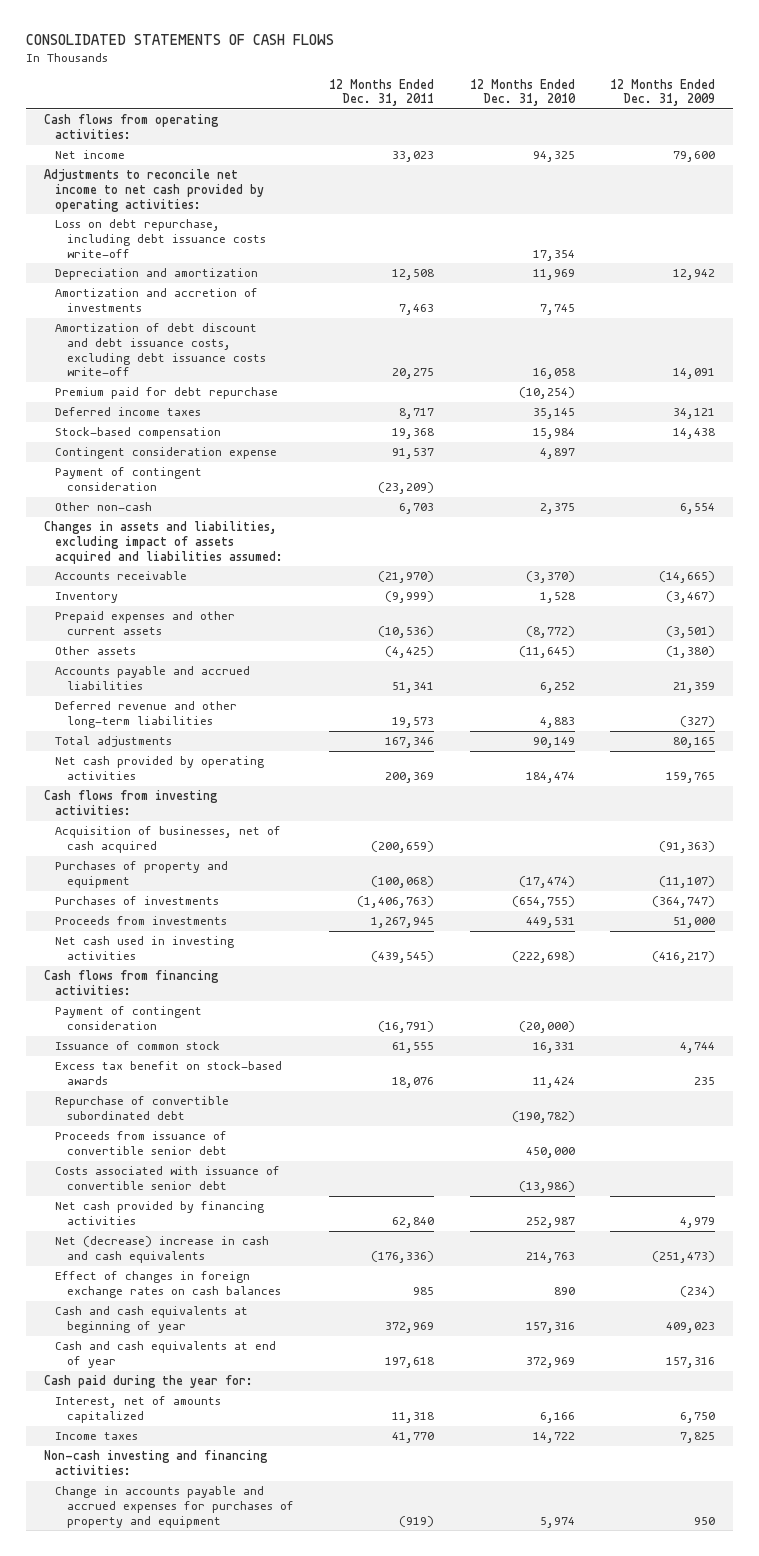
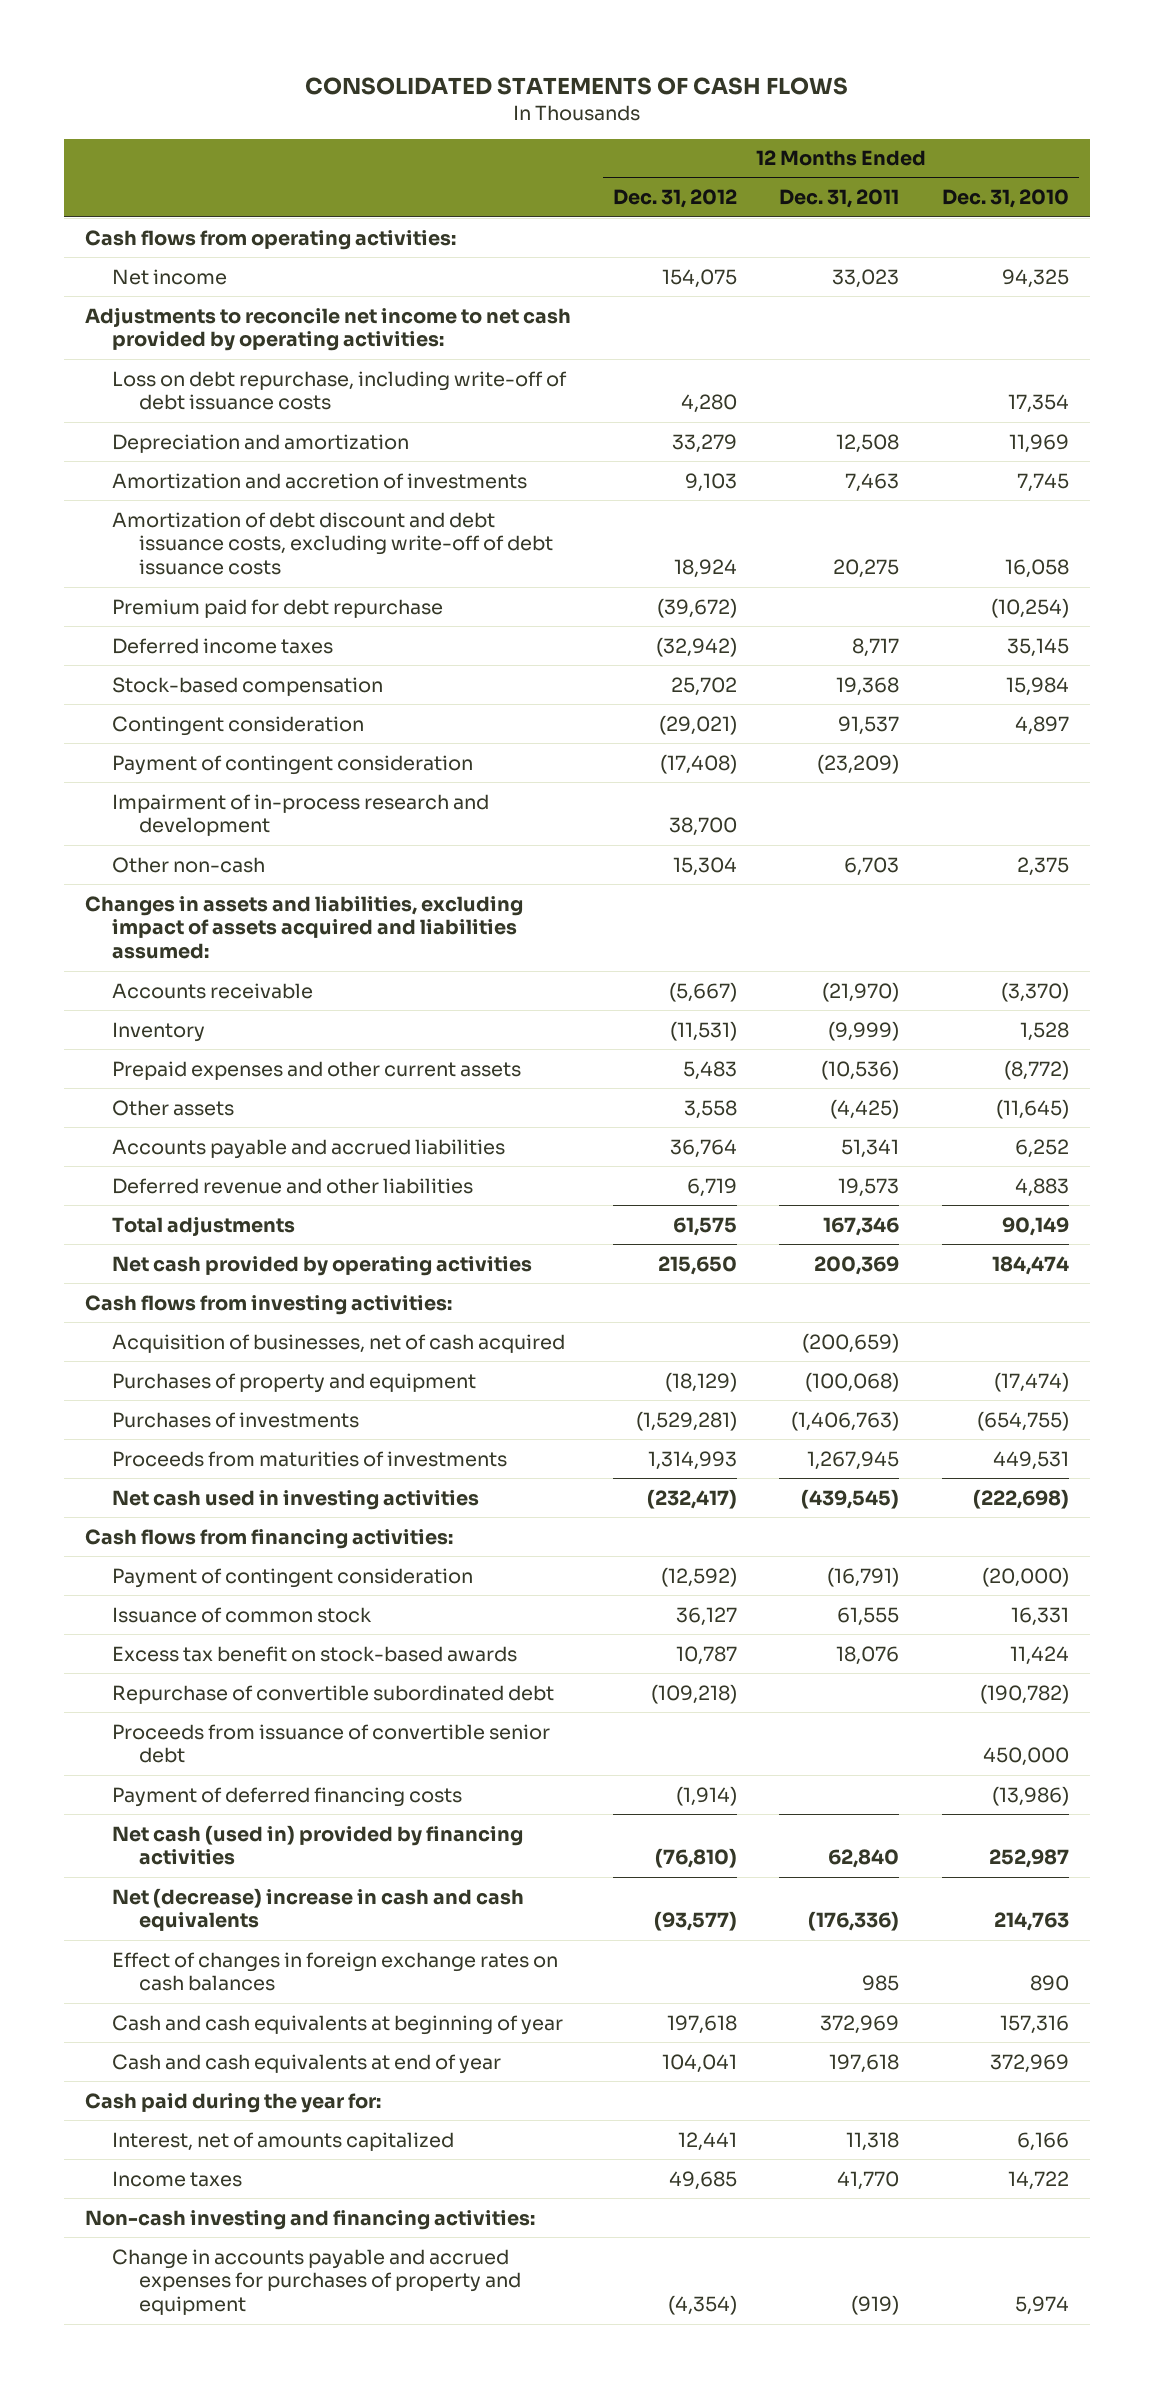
[610,78,716,107] 12 Months Ended Dec. 31, 2009 -> none
none -> [613,189,738,209] Dec. 31, 2012
[55,219,267,258] Loss on debt repurchase, including debt issuance costs write-off -> [112,370,568,411] Loss on debt repurchase, including write-off of debt issuance costs
[55,323,267,377] Amortization of debt discount and debt issuance costs, excluding debt issuance costs write-off -> [112,511,554,576] Amortization of debt discount and debt issuance costs, excluding write-off of debt issuance costs
[55,447,278,460] Contingent consideration expense -> [112,715,365,736] Contingent consideration
none -> [112,793,490,837] Impairment of in-process research and development
[55,701,238,728] Deferred revenue and other long-term liabilities -> [112,1177,474,1194] Deferred revenue and other liabilities
[55,916,228,926] Proceeds from investments -> [112,1450,508,1467] Proceeds from maturities of investments
[55,1166,281,1190] Costs associated with issuance of convertible senior debt -> [112,1786,463,1807] Payment of deferred financing costs
[55,1201,265,1225] Net cash provided by financing activities -> [112,1824,524,1866] Net cash (used in) provided by financing activities

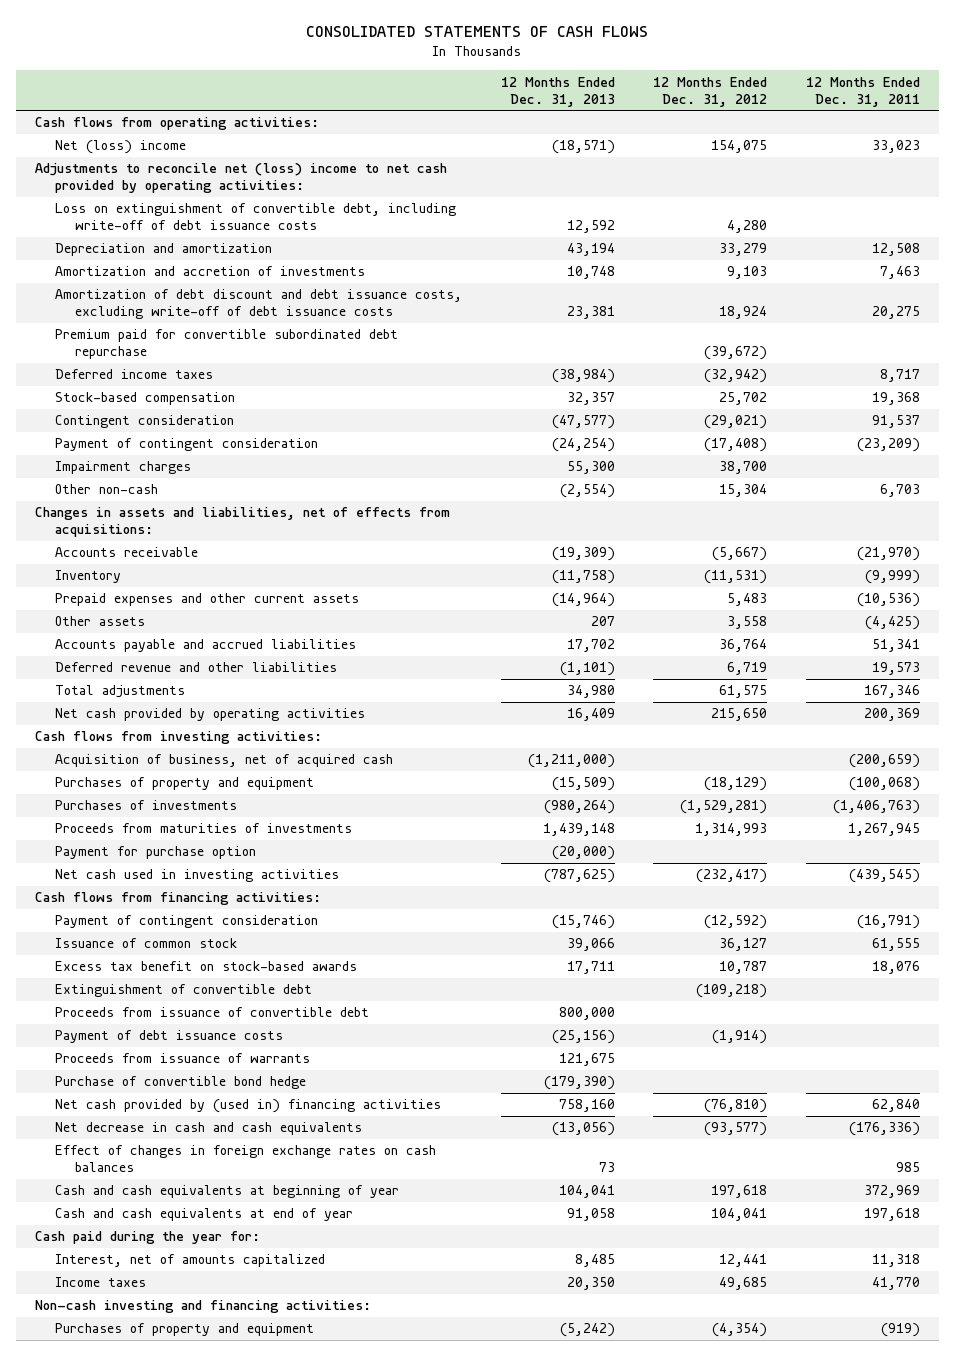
[941,189,1069,209] Dec. 31, 2010 -> none
none -> [500,76,615,107] 12 Months Ended Dec. 31, 2013
[112,268,228,285] Net income -> [55,140,187,155] Net (loss) income
[84,306,571,352] Adjustments to reconcile net income to net cash provided by operating activities: -> [34,163,447,194] Adjustments to reconcile net (loss) income to net cash provided by operating activities:
[112,370,568,411] Loss on debt repurchase, including write-off of debt issuance costs -> [55,203,457,231] Loss on extinguishment of convertible debt, including write-off of debt issuance costs
[112,598,444,618] Premium paid for debt repurchase -> [55,329,399,360] Premium paid for convertible subordinated debt repurchase
[112,793,490,837] Impairment of in-process research and development -> [55,461,192,475] Impairment charges
[84,895,523,960] Changes in assets and liabilities, excluding impact of assets acquired and liabilities assumed: -> [34,507,450,538] Changes in assets and liabilities, net of effects from acquisitions:
[112,1333,566,1353] Acquisition of businesses, net of cash acquired -> [55,754,394,768] Acquisition of business, net of acquired cash
none -> [55,846,257,860] Payment for purchase option
[112,1684,555,1704] Repurchase of convertible subordinated debt -> [55,984,313,998] Extinguishment of convertible debt
[112,1723,551,1764] Proceeds from issuance of convertible senior debt -> [55,1007,370,1018] Proceeds from issuance of convertible debt
[112,1786,463,1807] Payment of deferred financing costs -> [55,1030,284,1044] Payment of debt issuance costs
none -> [55,1053,311,1064] Proceeds from issuance of warrants
none -> [55,1076,307,1090] Purchase of convertible bond hedge
[112,1824,524,1866] Net cash (used in) provided by financing activities -> [55,1099,442,1114] Net cash provided by (used in) financing activities
[112,1887,525,1932] Net (decrease) increase in cash and cash equivalents -> [55,1122,363,1136] Net decrease in cash and cash equivalents
[112,2248,522,2316] Change in accounts payable and accrued expenses for purchases of property and equipment -> [55,1323,315,1337] Purchases of property and equipment

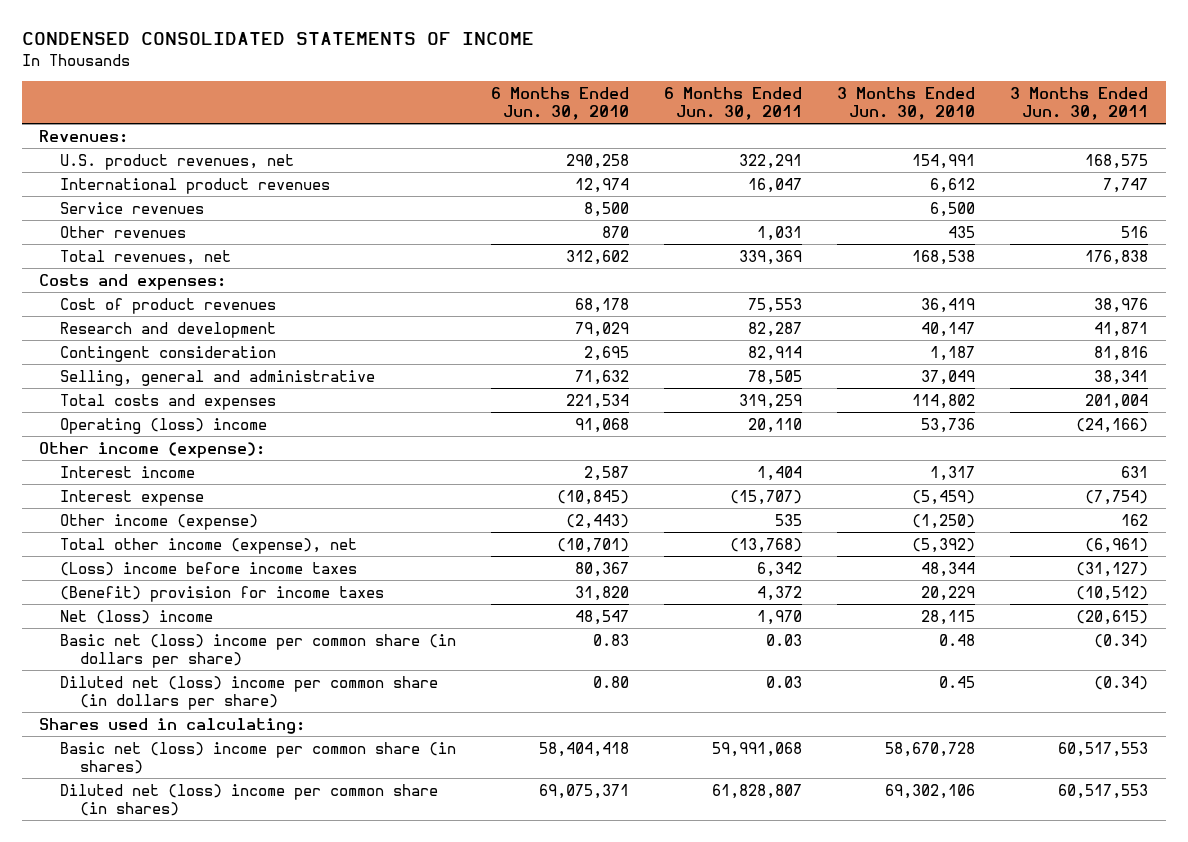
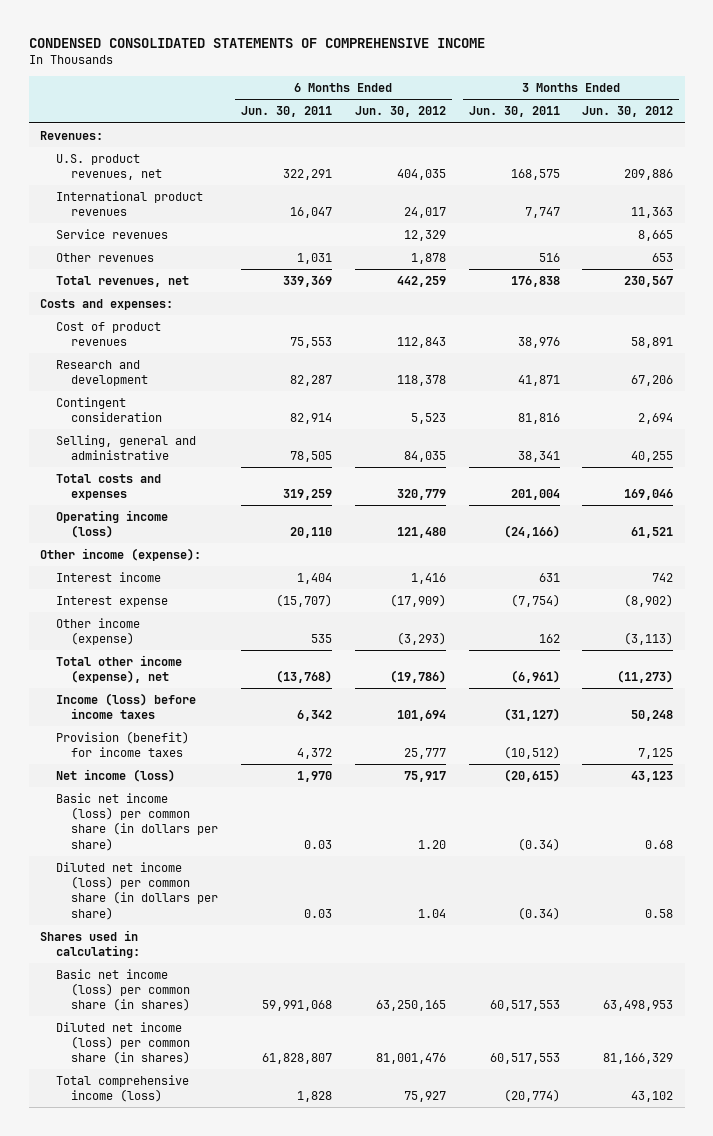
[21,32,534,46] CONDENSED CONSOLIDATED STATEMENTS OF INCOME -> [28,37,485,48] CONDENSED CONSOLIDATED STATEMENTS OF COMPREHENSIVE INCOME
[490,86,629,121] 6 Months Ended Jun. 30, 2010 -> none
[837,86,976,121] 3 Months Ended Jun. 30, 2010 -> none
none -> [354,106,446,118] Jun. 30, 2012
none -> [582,106,674,118] Jun. 30, 2012
[59,417,267,434] Operating (loss) income -> [55,510,168,539] Operating income (loss)
[59,561,357,576] (Loss) income before income taxes -> [55,693,196,720] Income (loss) before income taxes
[59,585,384,602] (Benefit) provision for income taxes -> [55,731,189,758] Provision (benefit) for income taxes
[59,609,213,624] Net (loss) income -> [55,769,175,783] Net income (loss)
[59,633,456,669] Basic net (loss) income per common share (in dollars per share) -> [55,793,219,851] Basic net income (loss) per common share (in dollars per share)
[59,675,438,711] Diluted net (loss) income per common share (in dollars per share) -> [55,862,219,920] Diluted net income (loss) per common share (in dollars per share)
[59,741,456,775] Basic net (loss) income per common share (in shares) -> [55,969,191,1012] Basic net income (loss) per common share (in shares)
[59,783,438,817] Diluted net (loss) income per common share (in shares) -> [55,1022,191,1065] Diluted net income (loss) per common share (in shares)
none -> [55,1075,189,1103] Total comprehensive income (loss)

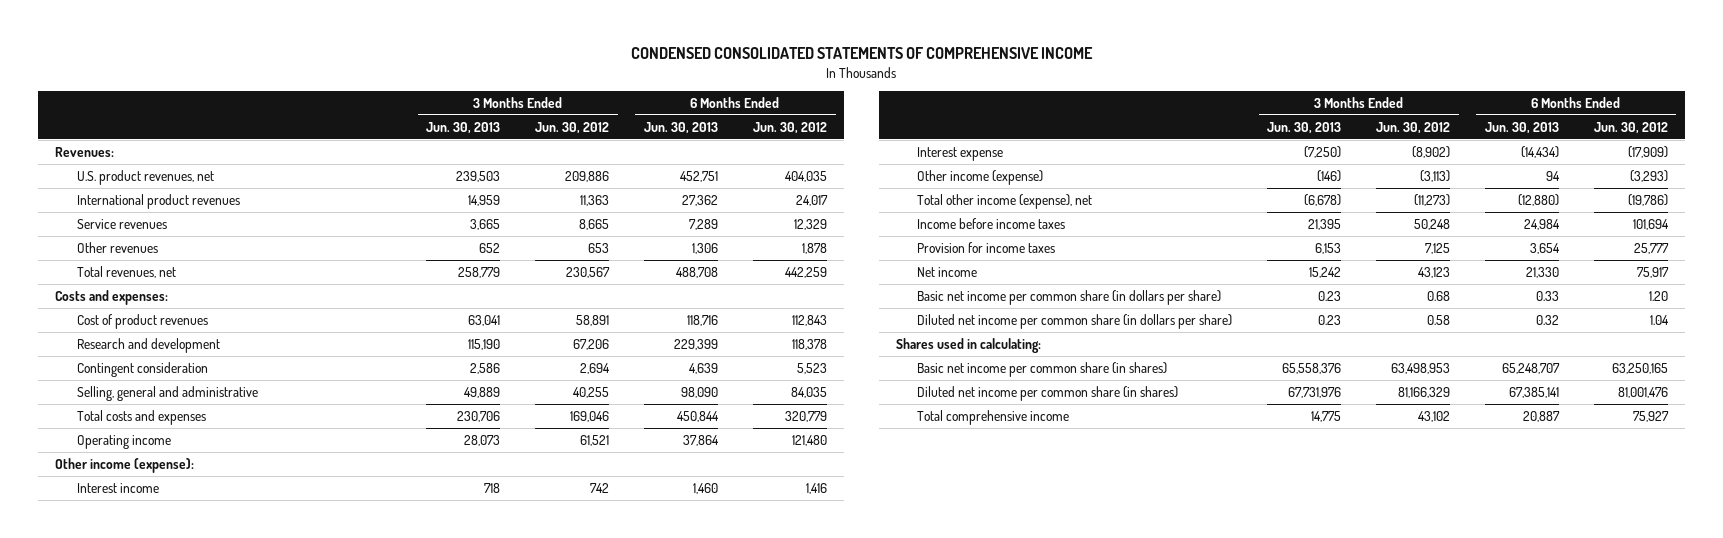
[240,106,332,118] Jun. 30, 2011 -> none
[468,106,560,118] Jun. 30, 2011 -> none
none -> [426,121,501,134] Jun. 30, 2013
none -> [644,121,719,134] Jun. 30, 2013
[55,510,168,539] Operating income (loss) -> [76,434,171,449] Operating income
[55,693,196,720] Income (loss) before income taxes -> [917,217,1066,229] Income before income taxes
[55,731,189,758] Provision (benefit) for income taxes -> [917,241,1056,253] Provision for income taxes
[55,769,175,783] Net income (loss) -> [917,266,978,277] Net income
[55,793,219,851] Basic net income (loss) per common share (in dollars per share) -> [917,289,1222,305] Basic net income per common share (in dollars per share)
[55,862,219,920] Diluted net income (loss) per common share (in dollars per share) -> [917,313,1233,329] Diluted net income per common share (in dollars per share)
[55,969,191,1012] Basic net income (loss) per common share (in shares) -> [917,361,1168,377] Basic net income per common share (in shares)
[55,1022,191,1065] Diluted net income (loss) per common share (in shares) -> [917,385,1179,401] Diluted net income per common share (in shares)
[55,1075,189,1103] Total comprehensive income (loss) -> [917,409,1070,425] Total comprehensive income

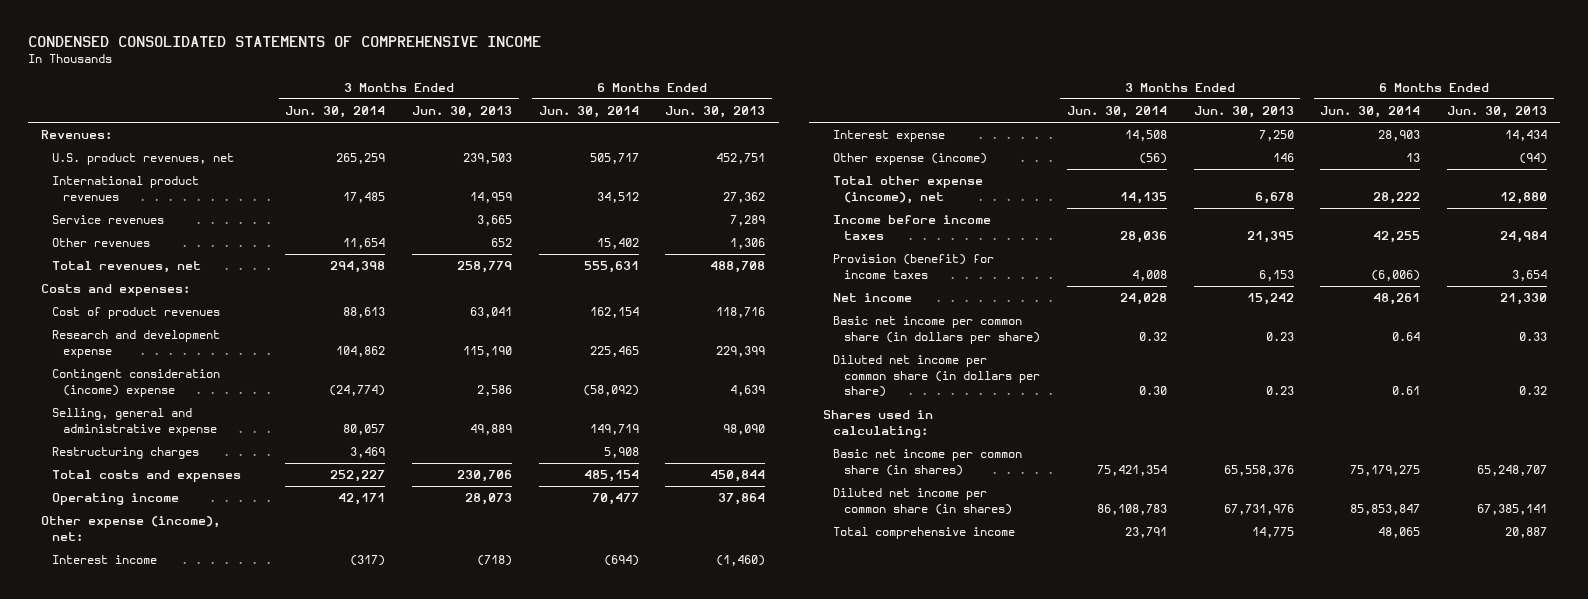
[535,121,610,134] Jun. 30, 2012 -> none
[752,121,827,134] Jun. 30, 2012 -> none
none -> [285,105,386,118] Jun. 30, 2014
none -> [538,105,639,118] Jun. 30, 2014
[76,337,220,353] Research and development -> [51,330,220,358] Research and development expense
[76,361,208,377] Contingent consideration -> [51,369,220,397] Contingent consideration (income) expense
[76,385,258,401] Selling, general and administrative -> [51,408,217,436] Selling, general and administrative expense
none -> [51,447,199,460] Restructuring charges
[55,457,195,473] Other income (expense): -> [41,516,221,541] Other expense (income), net:
[484,482,501,493] 718 -> [477,555,513,567] (718)
[693,482,719,494] 1,460 -> [716,555,766,567] (1,460)
[1304,145,1342,158] (7,250) -> [1258,130,1294,142] 7,250
[1520,145,1559,158] (14,434) -> [1505,130,1548,142] 14,434
[917,169,1044,185] Other income (expense) -> [833,153,988,166] Other expense (income)
[1317,169,1342,182] (146) -> [1272,153,1294,163] 146
[1545,170,1560,181] 94 -> [1519,153,1548,165] (94)
[917,193,1093,209] Total other income (expense), net -> [833,176,984,204] Total other expense (income), net
[1304,193,1342,206] (6,678) -> [1254,191,1294,204] 6,678
[1517,193,1559,206] (12,880) -> [1500,191,1548,204] 12,880
[917,241,1056,253] Provision for income taxes -> [833,254,995,279] Provision (benefit) for income taxes

